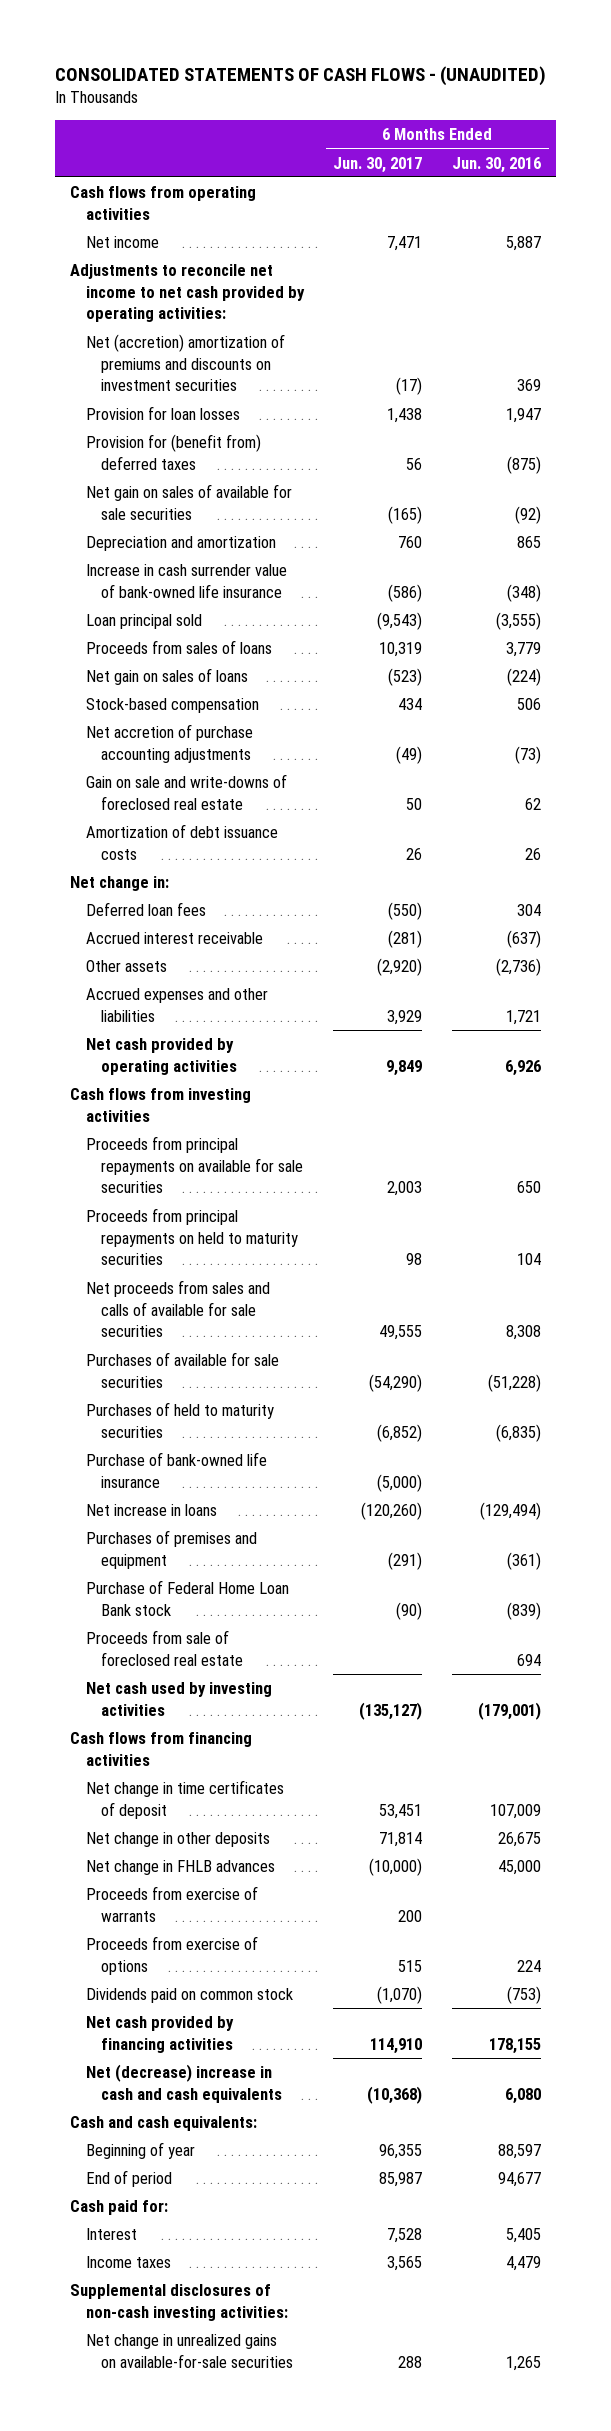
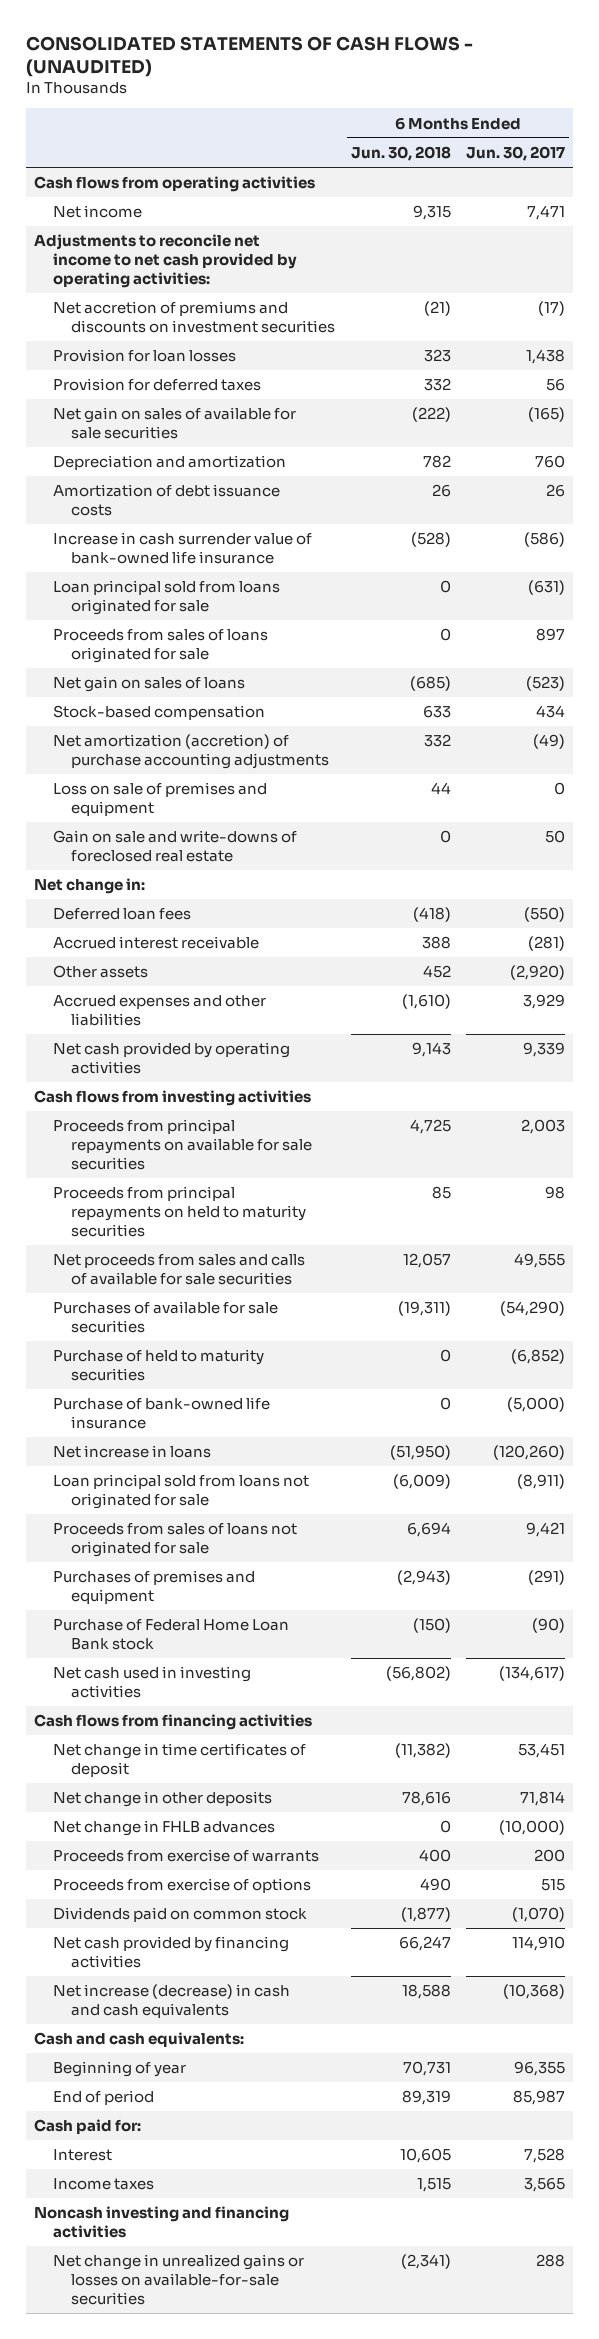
[452,156,542,173] Jun. 30, 2016 -> none
none -> [350,146,451,162] Jun. 30, 2018
[85,334,285,392] Net (accretion) amortization of premiums and discounts on investment securities -> [52,301,336,334] Net accretion of premiums and discounts on investment securities
[85,434,261,470] Provision for (benefit from) deferred taxes -> [52,378,261,392] Provision for deferred taxes
[85,824,278,860] Amortization of debt issuance costs -> [52,484,280,517] Amortization of debt issuance costs
[85,614,202,630] Loan principal sold -> [52,580,280,616] Loan principal sold from loans originated for sale
[377,612,423,631] (9,543) -> [528,580,566,596] (631)
[85,640,272,655] Proceeds from sales of loans -> [52,629,268,664] Proceeds from sales of loans originated for sale
[379,642,423,658] 10,319 -> [536,628,566,642] 897
[85,724,253,763] Net accretion of purchase accounting adjustments -> [52,734,330,770] Net amortization (accretion) of purchase accounting adjustments
none -> [52,782,267,817] Loss on sale of premises and equipment
[386,1059,423,1076] 9,849 -> [523,1042,566,1058] 9,339
[85,1402,274,1438] Purchases of held to maturity securities -> [52,1349,264,1382] Purchase of held to maturity securities
none -> [52,1474,309,1510] Loan principal sold from loans not originated for sale
none -> [52,1523,297,1558] Proceeds from sales of loans not originated for sale
[85,1630,243,1666] Proceeds from sale of foreclosed real estate -> none
[85,1682,272,1716] Net cash used by investing activities -> [52,1666,251,1699] Net cash used in investing activities
[359,1701,423,1720] (135,127) -> [499,1666,566,1682] (134,617)
[85,2064,282,2103] Net (decrease) increase in cash and cash equivalents -> [52,1984,290,2019] Net increase (decrease) in cash and cash equivalents
[70,2284,288,2321] Supplemental disclosures of non-cash investing activities: -> [34,2206,290,2239] Noncash investing and financing activities
[85,2334,293,2368] Net change in unrealized gains on available-for-sale securities -> [52,2254,304,2306] Net change in unrealized gains or losses on available-for-sale securities

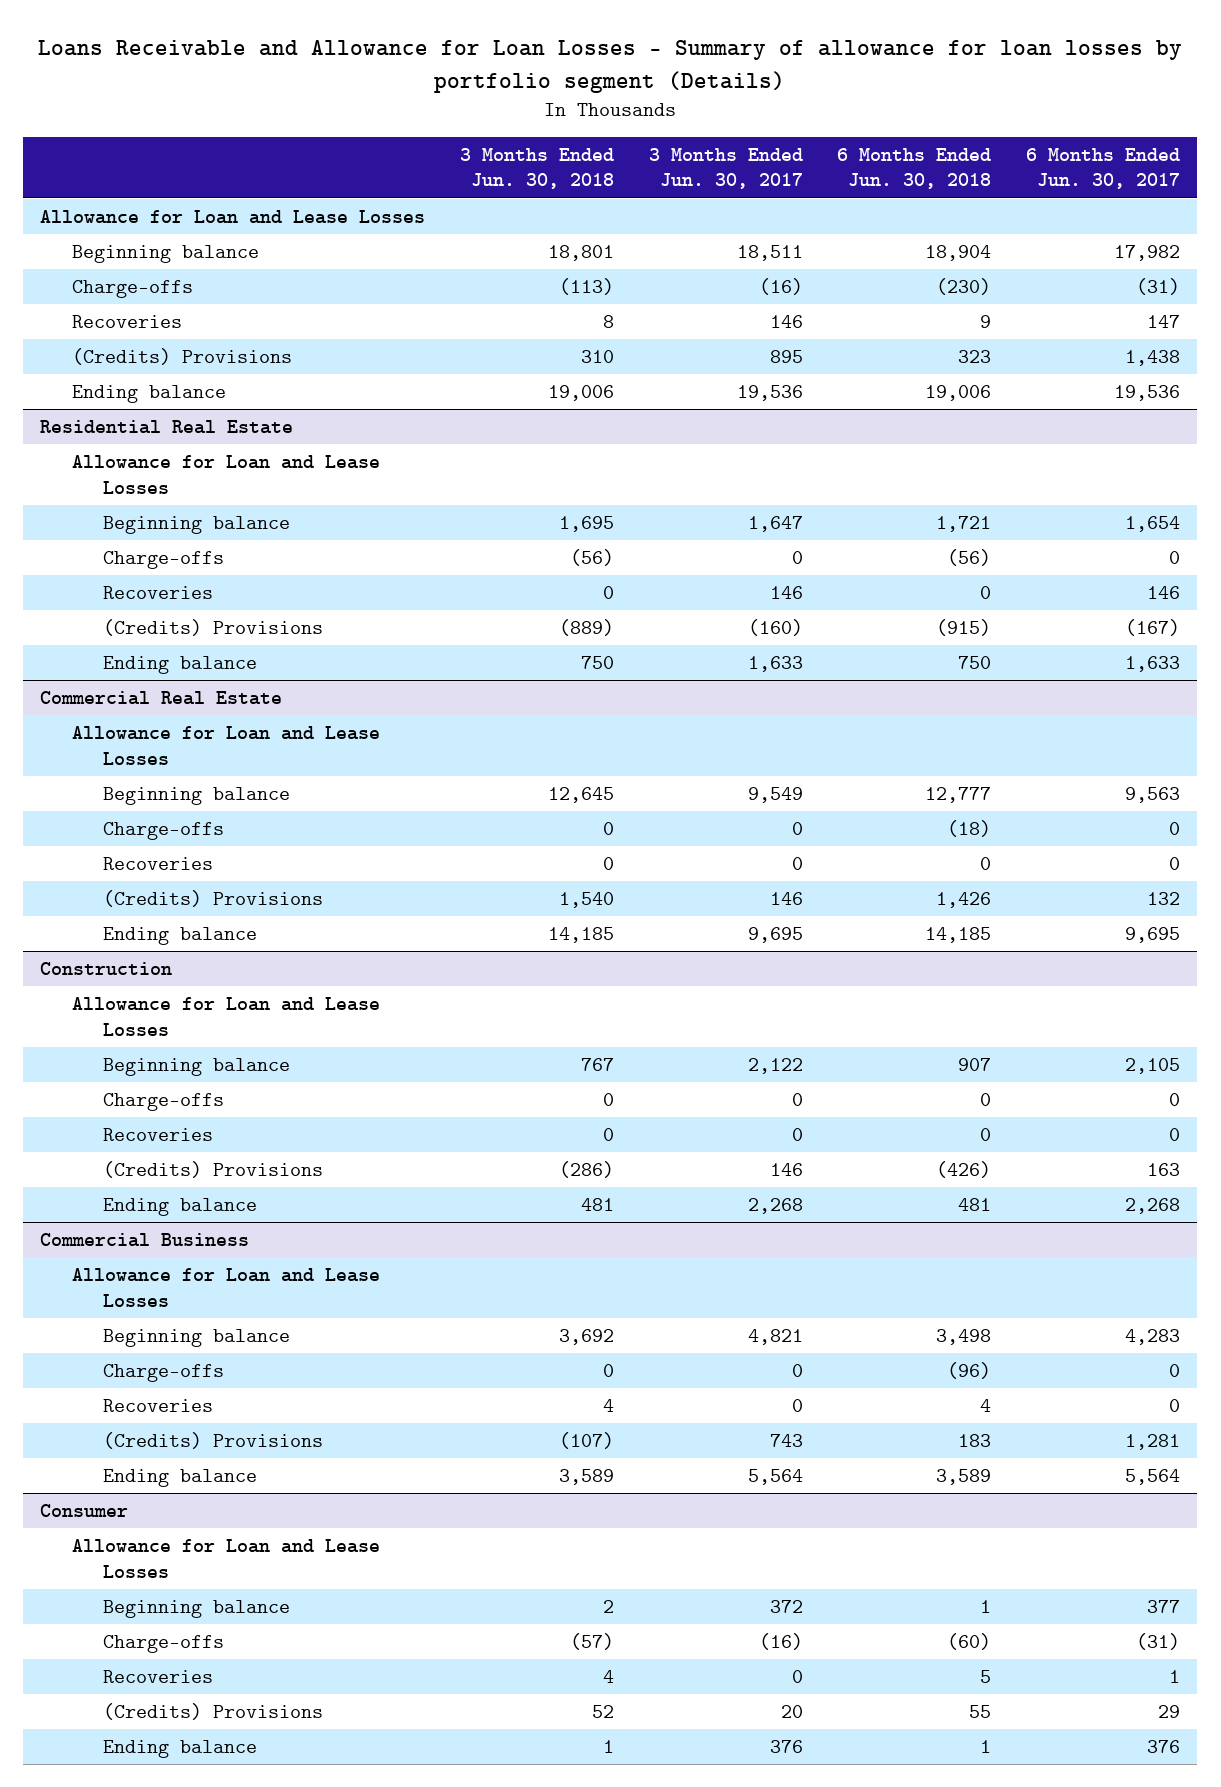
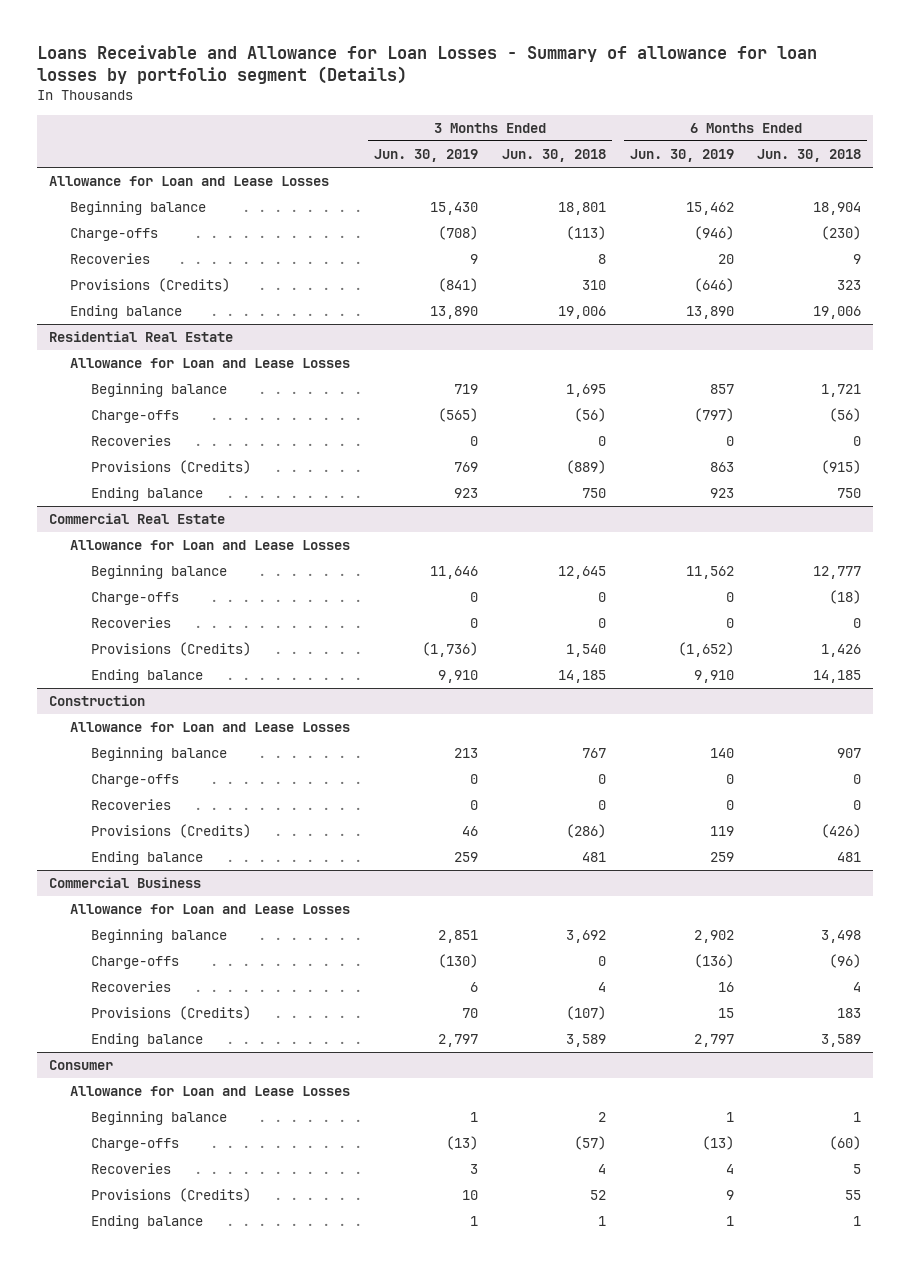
[648,147,803,190] 3 Months Ended Jun. 30, 2017 -> none
[1026,147,1181,190] 6 Months Ended Jun. 30, 2017 -> none
none -> [373,149,478,163] Jun. 30, 2019
none -> [629,149,734,163] Jun. 30, 2019
[71,347,292,365] (Credits) Provisions -> [69,278,230,293] Provisions (Credits)
[102,618,323,636] (Credits) Provisions -> [91,460,252,475] Provisions (Credits)
[102,889,323,907] (Credits) Provisions -> [91,642,252,657] Provisions (Credits)
[102,1160,323,1178] (Credits) Provisions -> [91,824,252,839] Provisions (Credits)
[102,1431,323,1449] (Credits) Provisions -> [91,1006,252,1021] Provisions (Credits)
[102,1702,323,1720] (Credits) Provisions -> [91,1188,252,1203] Provisions (Credits)

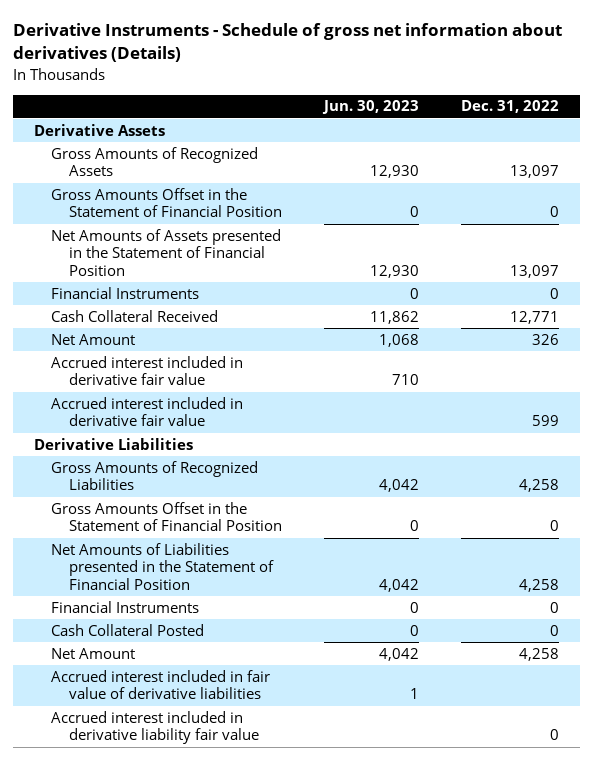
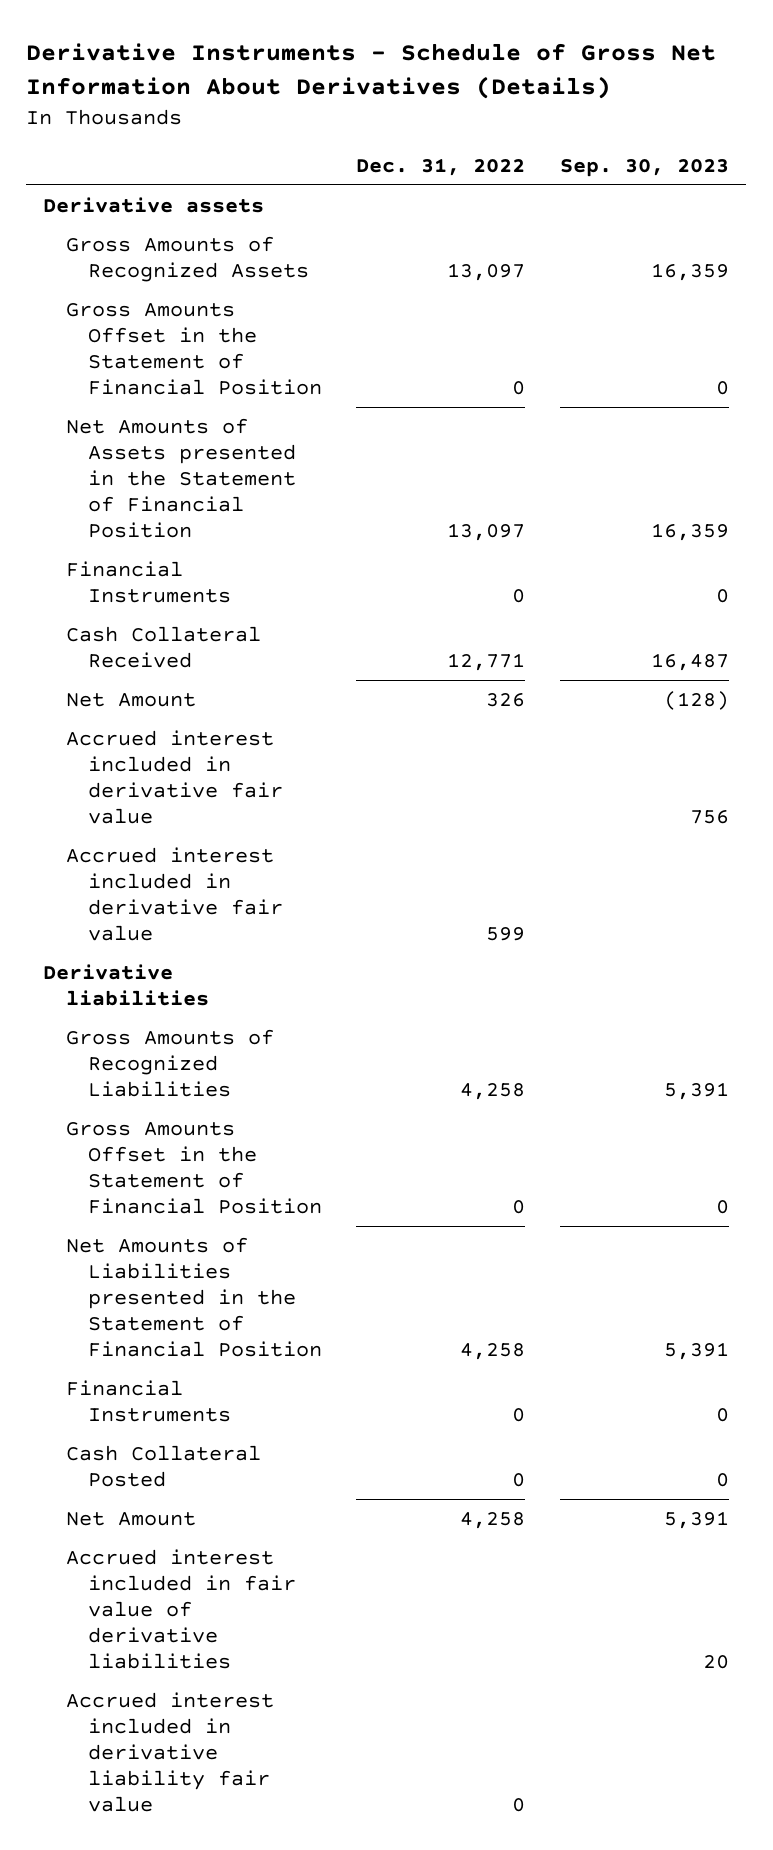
[12,23,562,63] Derivative Instruments - Schedule of gross net information about derivatives (Details) -> [26,43,717,100] Derivative Instruments - Schedule of Gross Net Information About Derivatives (Details)
[321,100,419,115] Jun. 30, 2023 -> none
none -> [560,158,730,177] Sep. 30, 2023
[33,123,165,136] Derivative Assets -> [43,196,265,213] Derivative assets
[33,437,193,450] Derivative Liabilities -> [43,963,209,1006] Derivative liabilities

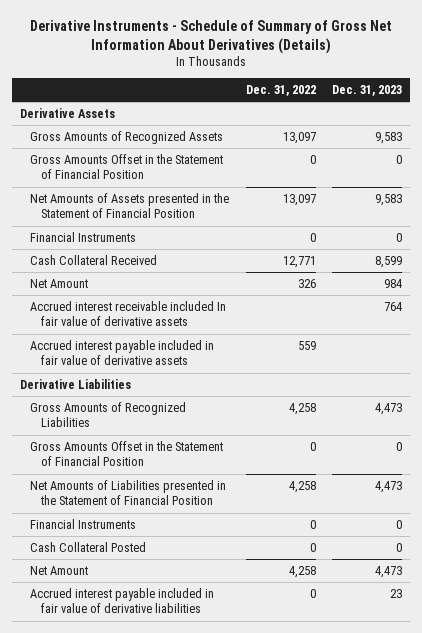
[26,43,717,100] Derivative Instruments - Schedule of Gross Net Information About Derivatives (Details) -> [29,19,392,54] Derivative Instruments - Schedule of Summary of Gross Net Information About Derivatives (Details)
[560,158,730,177] Sep. 30, 2023 -> none
none -> [331,85,402,97] Dec. 31, 2023
[43,196,265,213] Derivative assets -> [19,107,115,118] Derivative Assets
[65,729,283,824] Accrued interest included in derivative fair value -> [30,300,227,327] Accrued interest receivable included In fair value of derivative assets
[65,846,283,941] Accrued interest included in derivative fair value -> [30,339,215,366] Accrued interest payable included in fair value of derivative assets
[486,926,526,941] 599 -> [297,340,316,350] 559
[43,963,209,1006] Derivative liabilities -> [19,378,131,389] Derivative Liabilities
[65,1548,296,1669] Accrued interest included in fair value of derivative liabilities -> none
[65,1691,274,1812] Accrued interest included in derivative liability fair value -> [30,587,215,614] Accrued interest payable included in fair value of derivative liabilities

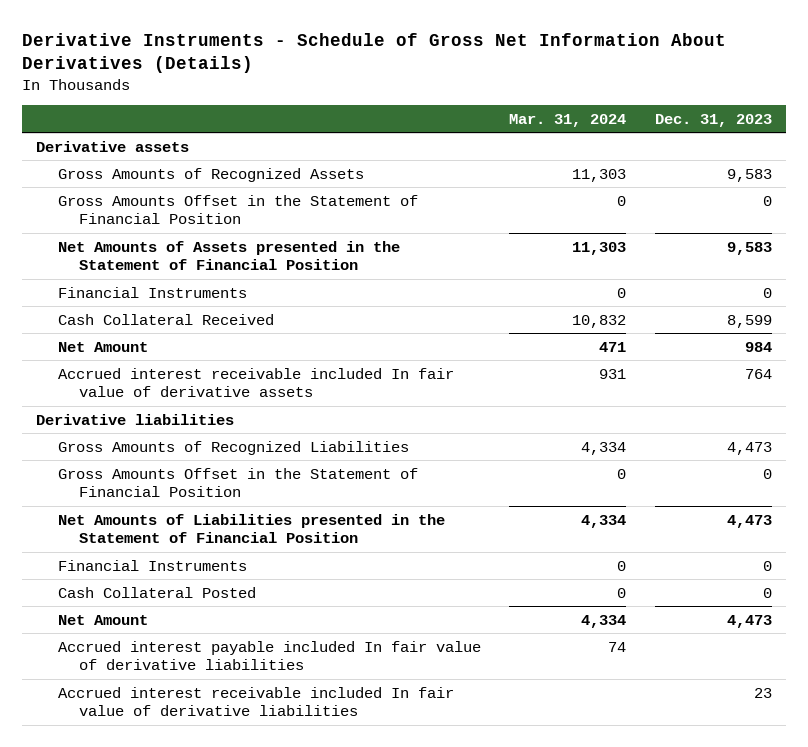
[29,19,392,54] Derivative Instruments - Schedule of Summary of Gross Net Information About Derivatives (Details) -> [21,32,726,74] Derivative Instruments - Schedule of Gross Net Information About Derivatives (Details)
[245,85,316,97] Dec. 31, 2022 -> none
none -> [509,113,627,127] Mar. 31, 2024
[19,107,115,118] Derivative Assets -> [36,140,190,152] Derivative assets
[30,339,215,366] Accrued interest payable included in fair value of derivative assets -> none
[19,378,131,389] Derivative Liabilities -> [36,413,235,425] Derivative liabilities
none -> [57,640,481,671] Accrued interest payable included In fair value of derivative liabilities
[30,587,215,614] Accrued interest payable included in fair value of derivative liabilities -> [57,686,454,717] Accrued interest receivable included In fair value of derivative liabilities

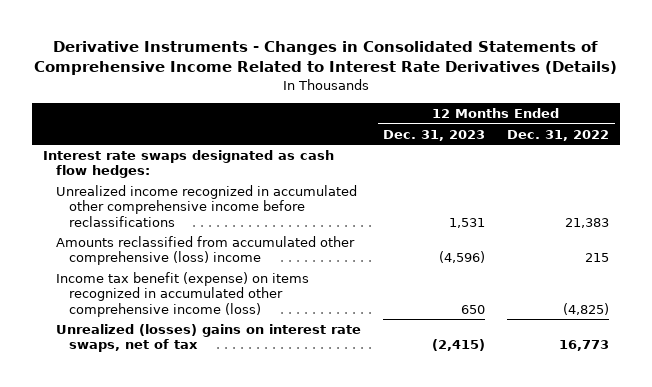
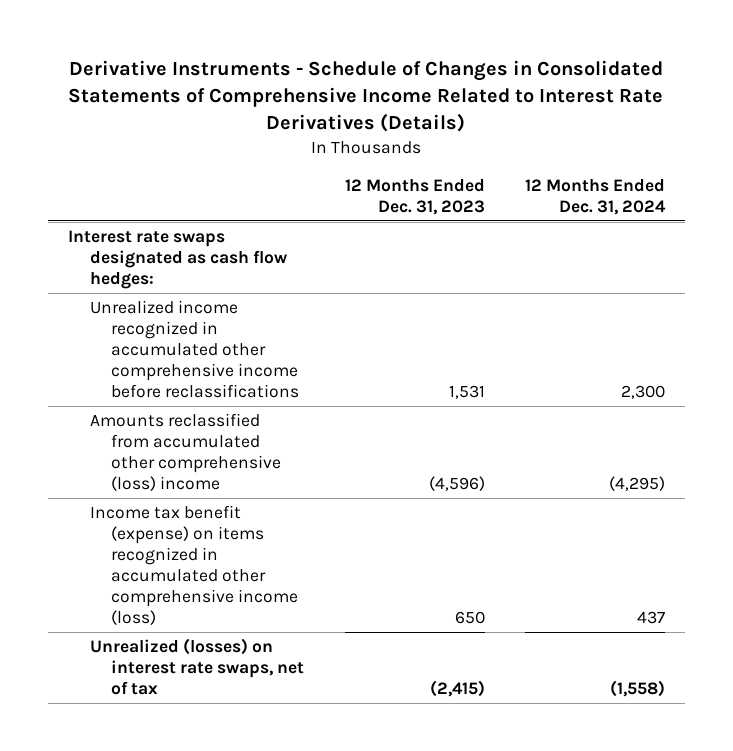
[34,41,618,76] Derivative Instruments - Changes in Consolidated Statements of Comprehensive Income Related to Interest Rate Derivatives (Details) -> [68,59,664,133] Derivative Instruments - Schedule of Changes in Consolidated Statements of Comprehensive Income Related to Interest Rate Derivatives (Details)
[507,129,610,141] Dec. 31, 2022 -> none
none -> [525,178,667,215] 12 Months Ended Dec. 31, 2024
[55,324,361,353] Unrealized (losses) gains on interest rate swaps, net of tax -> [89,637,305,695] Unrealized (losses) on interest rate swaps, net of tax

